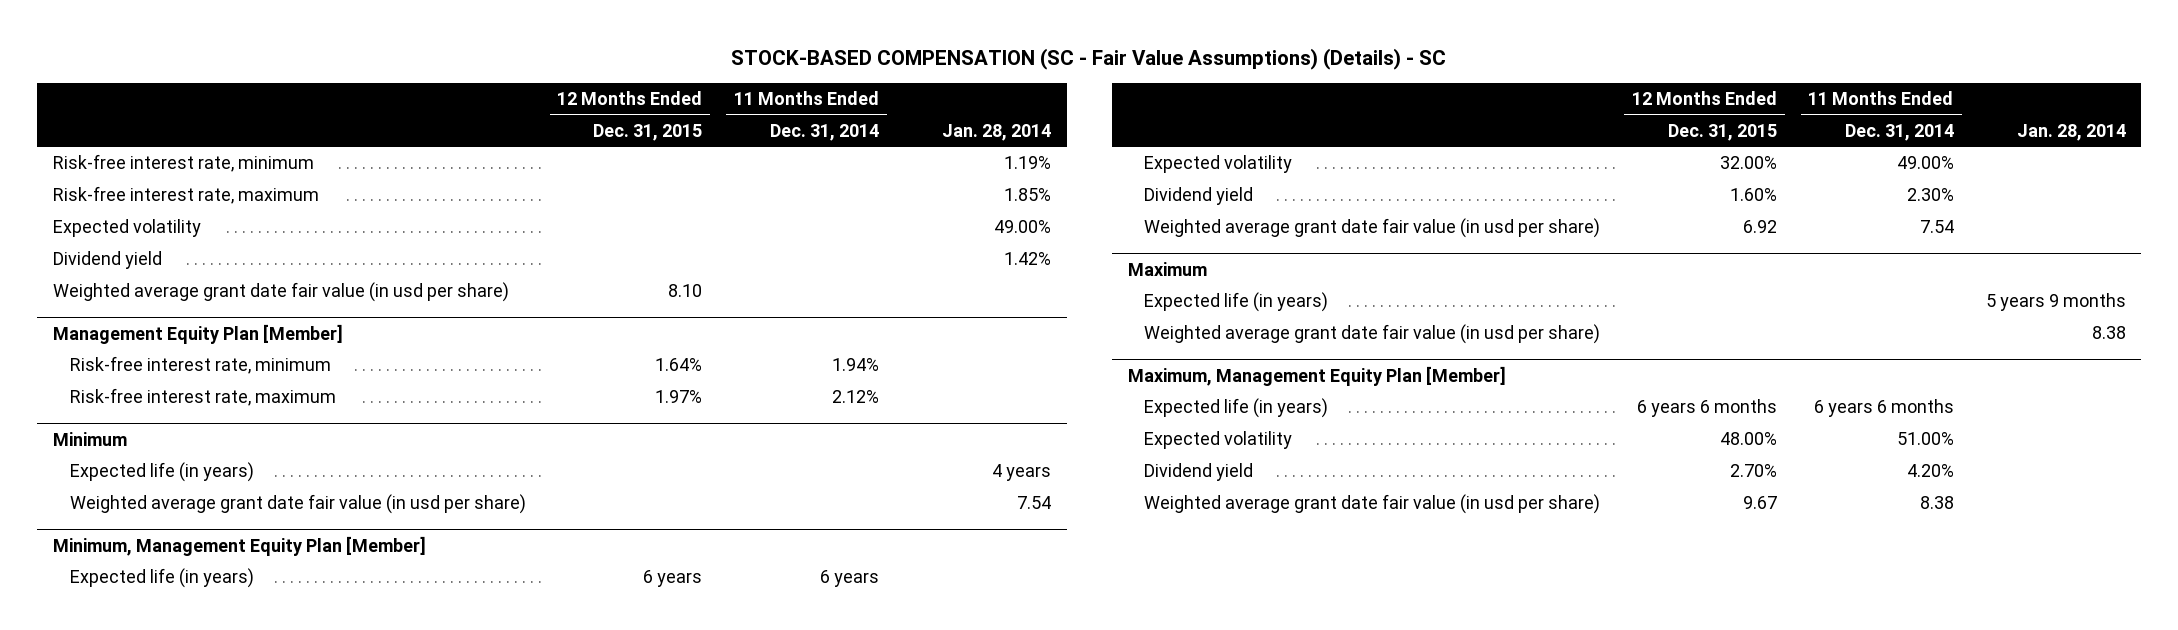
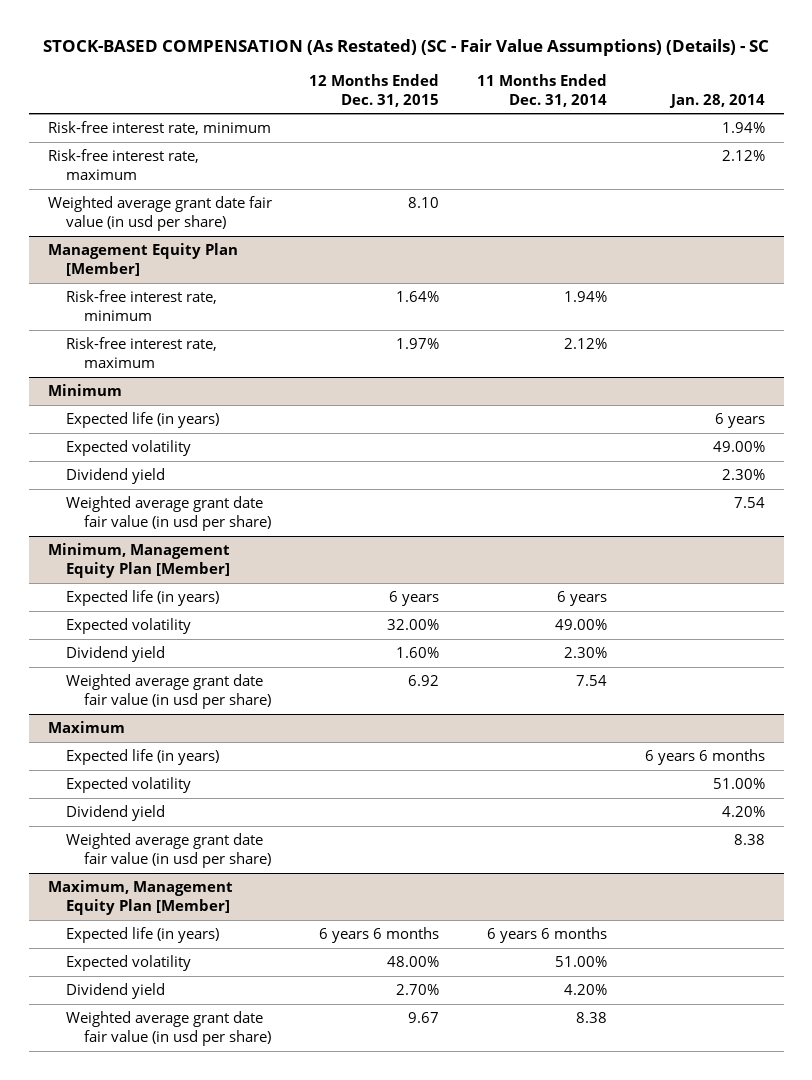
[731,48,1447,71] STOCK-BASED COMPENSATION (SC - Fair Value Assumptions) (Details) - SC -> [43,38,770,56] STOCK-BASED COMPENSATION (As Restated) (SC - Fair Value Assumptions) (Details) - SC
[52,219,201,238] Expected volatility -> none
[52,251,162,270] Dividend yield -> none
[1003,156,1051,170] 1.19% -> [721,122,765,134] 1.94%
[1003,188,1051,202] 1.85% -> [721,150,765,162] 2.12%
[991,464,1051,482] 4 years -> [714,413,765,429] 6 years
none -> [65,440,191,457] Expected volatility
none -> [65,468,165,485] Dividend yield
[1985,293,2126,312] 5 years 9 months -> [644,749,765,766] 6 years 6 months
none -> [65,777,191,794] Expected volatility
none -> [65,805,165,822] Dividend yield

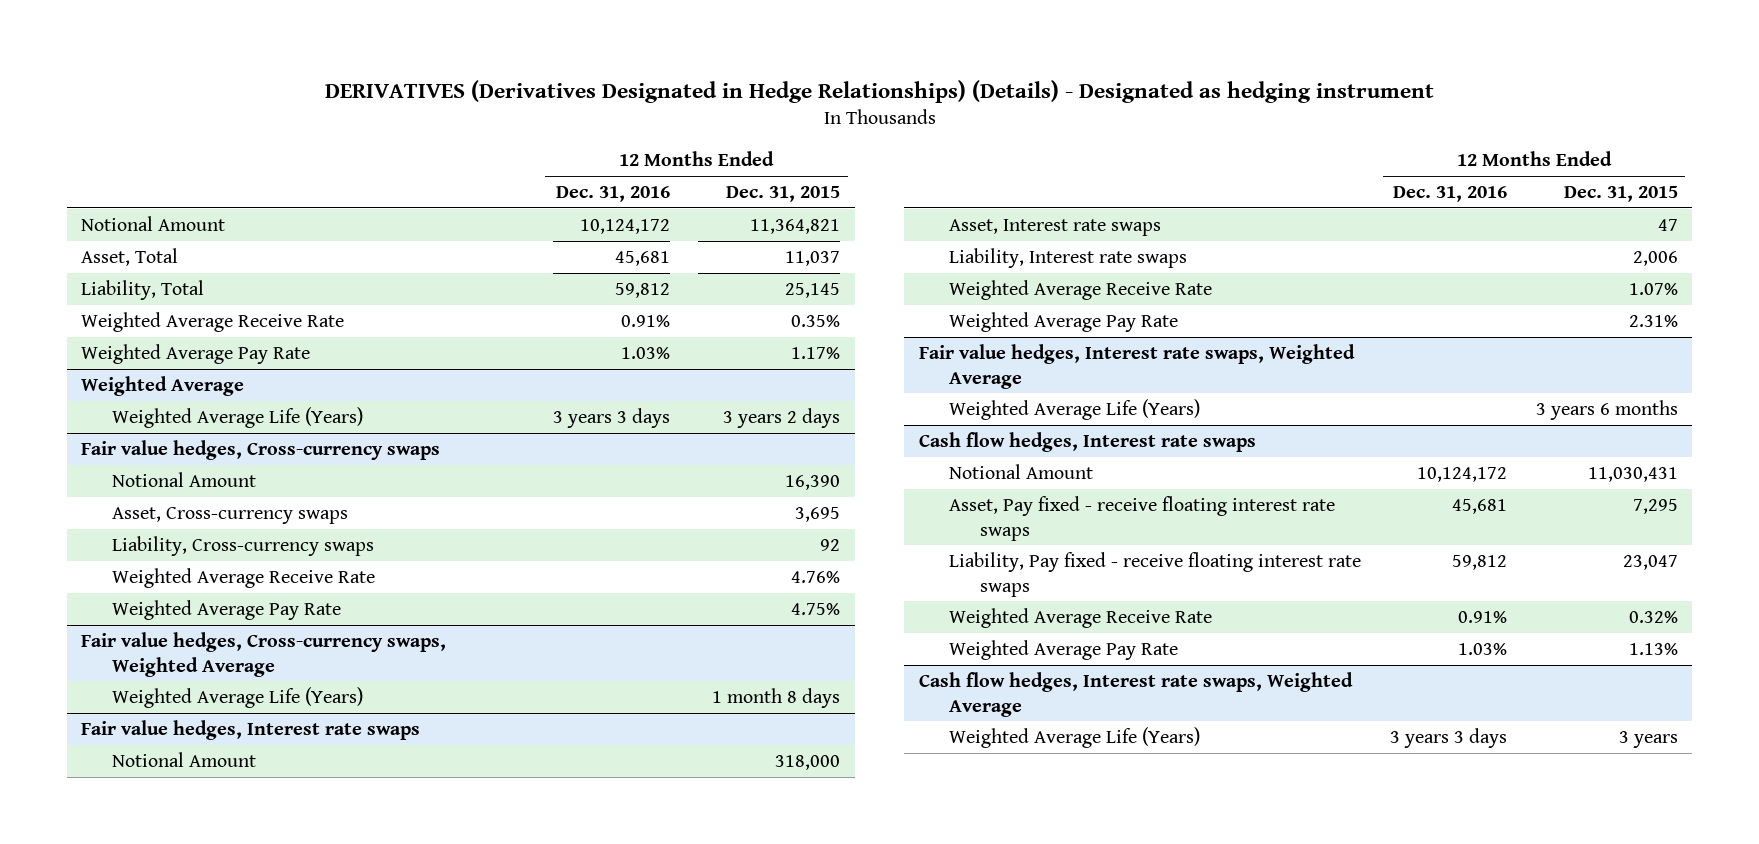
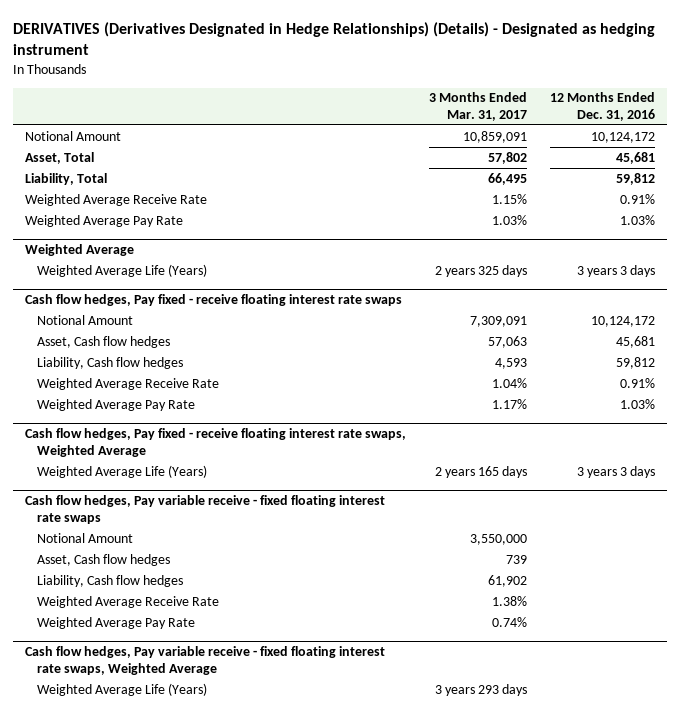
[726,186,841,203] Dec. 31, 2015 -> none
none -> [428,92,527,121] 3 Months Ended Mar. 31, 2017
[81,440,441,461] Fair value hedges, Cross-currency swaps -> none
[111,472,256,488] Notional Amount -> none
[111,507,348,525] Asset, Cross-currency swaps -> none
[111,536,374,557] Liability, Cross-currency swaps -> none
[111,568,375,589] Weighted Average Receive Rate -> none
[111,600,341,621] Weighted Average Pay Rate -> none
[81,632,447,677] Fair value hedges, Cross-currency swaps, Weighted Average -> none
[111,687,363,709] Weighted Average Life (Years) -> none
[81,720,421,741] Fair value hedges, Interest rate swaps -> none
[111,752,256,768] Notional Amount -> none
[949,219,1162,237] Asset, Interest rate swaps -> none
[949,248,1188,269] Liability, Interest rate swaps -> none
[949,280,1213,301] Weighted Average Receive Rate -> none
[949,312,1179,333] Weighted Average Pay Rate -> none
[918,344,1355,389] Fair value hedges, Interest rate swaps, Weighted Average -> none
[949,399,1201,421] Weighted Average Life (Years) -> none
[918,432,1256,453] Cash flow hedges, Interest rate swaps -> [24,294,402,307] Cash flow hedges, Pay fixed - receive floating interest rate swaps
[949,496,1336,541] Asset, Pay fixed - receive floating interest rate swaps -> [37,335,171,348] Asset, Cash flow hedges
[949,552,1362,597] Liability, Pay fixed - receive floating interest rate swaps -> [37,356,184,369] Liability, Cash flow hedges
[918,672,1353,717] Cash flow hedges, Interest rate swaps, Weighted Average -> [24,428,406,457] Cash flow hedges, Pay fixed - receive floating interest rate swaps, Weighted Average
none -> [24,495,385,524] Cash flow hedges, Pay variable receive - fixed floating interest rate swaps
none -> [37,532,134,543] Notional Amount
none -> [37,553,171,566] Asset, Cash flow hedges
none -> [37,574,184,587] Liability, Cash flow hedges
none -> [37,595,220,608] Weighted Average Receive Rate
none -> [37,616,196,629] Weighted Average Pay Rate
none -> [24,646,385,675] Cash flow hedges, Pay variable receive - fixed floating interest rate swaps, Weighted Average
none -> [37,682,208,696] Weighted Average Life (Years)

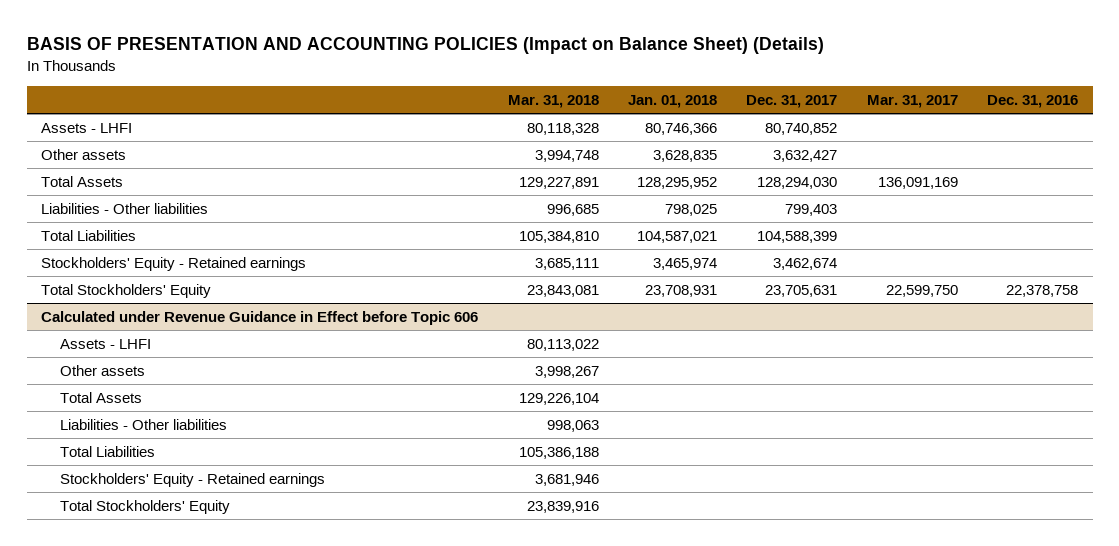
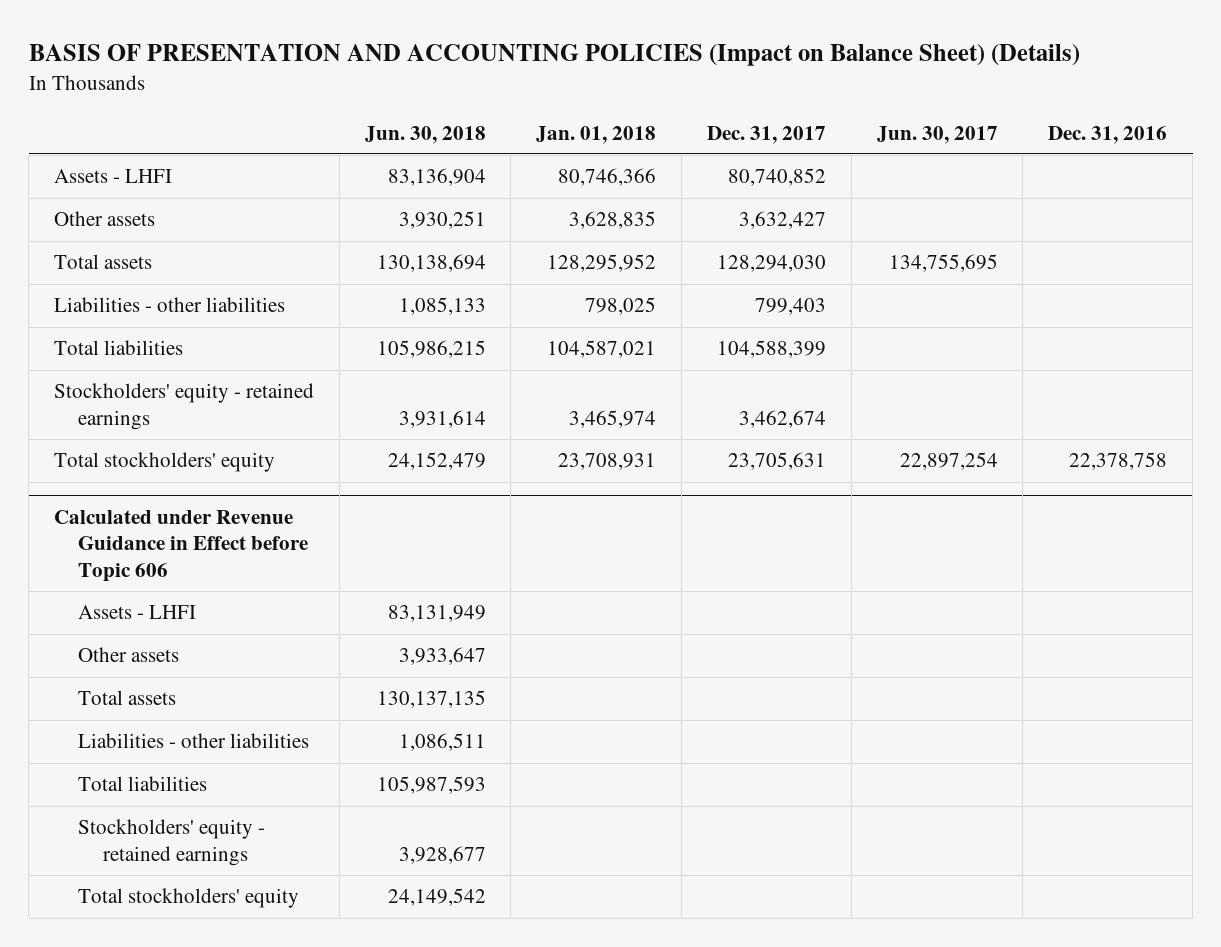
[507,94,599,108] Mar. 31, 2018 -> none
[866,94,958,108] Mar. 31, 2017 -> none
none -> [364,125,486,144] Jun. 30, 2018
none -> [876,125,998,144] Jun. 30, 2017
[41,175,124,187] Total Assets -> [53,254,152,270] Total assets
[41,202,209,214] Liabilities - Other liabilities -> [53,297,285,313] Liabilities - other liabilities
[41,229,137,241] Total Liabilities -> [53,340,183,356] Total liabilities
[41,256,307,271] Stockholders' Equity - Retained earnings -> [53,383,314,430] Stockholders' equity - retained earnings
[41,283,212,298] Total Stockholders' Equity -> [53,452,275,473] Total stockholders' equity
[59,391,142,403] Total Assets -> [78,690,177,706] Total assets
[59,418,227,430] Liabilities - Other liabilities -> [78,733,310,749] Liabilities - other liabilities
[59,445,155,457] Total Liabilities -> [78,776,208,792] Total liabilities
[59,472,325,487] Stockholders' Equity - Retained earnings -> [78,819,266,866] Stockholders' equity - retained earnings
[59,499,230,514] Total Stockholders' Equity -> [78,888,300,909] Total stockholders' equity

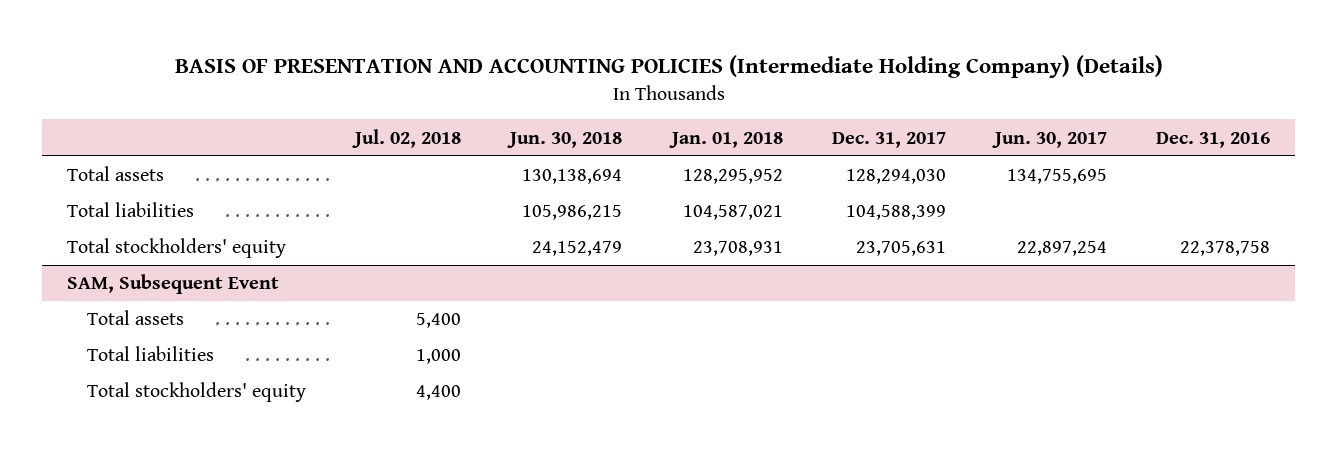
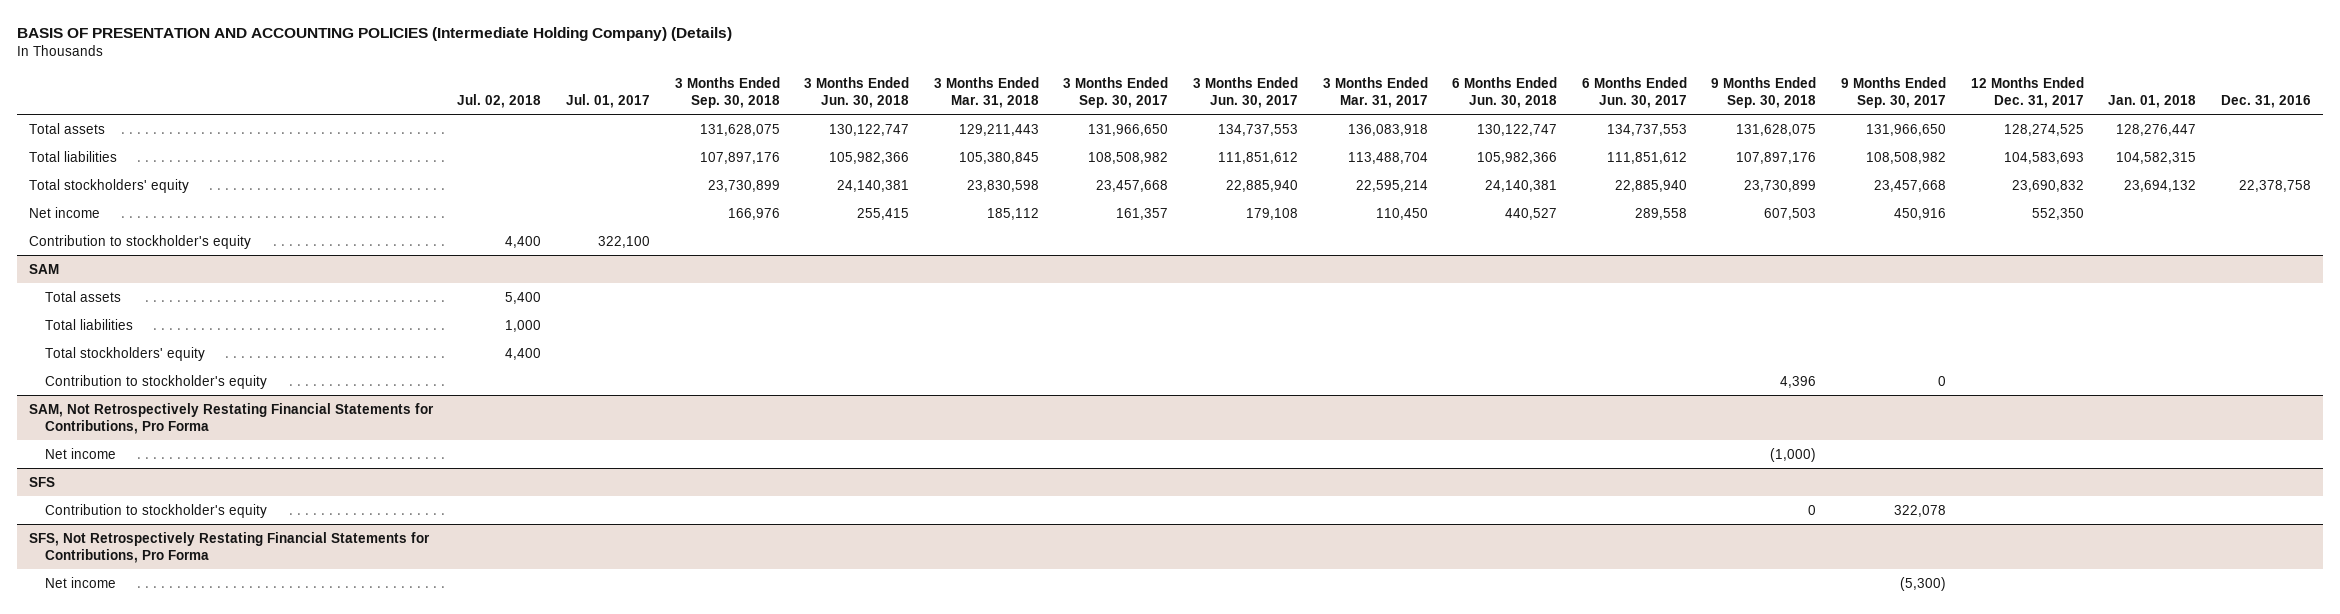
[507,131,623,148] Jun. 30, 2018 -> none
[831,131,946,148] Dec. 31, 2017 -> none
[992,131,1108,148] Jun. 30, 2017 -> none
none -> [566,94,651,109] Jul. 01, 2017
none -> [674,76,780,109] 3 Months Ended Sep. 30, 2018
none -> [804,76,910,109] 3 Months Ended Jun. 30, 2018
none -> [933,76,1039,109] 3 Months Ended Mar. 31, 2018
none -> [1063,76,1169,109] 3 Months Ended Sep. 30, 2017
none -> [1193,76,1299,109] 3 Months Ended Jun. 30, 2017
none -> [1322,76,1428,109] 3 Months Ended Mar. 31, 2017
none -> [1452,76,1558,109] 6 Months Ended Jun. 30, 2018
none -> [1581,76,1687,109] 6 Months Ended Jun. 30, 2017
none -> [1711,76,1817,109] 9 Months Ended Sep. 30, 2018
none -> [1840,76,1946,109] 9 Months Ended Sep. 30, 2017
none -> [1970,76,2084,109] 12 Months Ended Dec. 31, 2017
[682,169,783,185] 128,295,952 -> [2116,123,2197,136] 128,276,447
[682,205,783,221] 104,587,021 -> [2116,151,2197,164] 104,582,315
[692,241,783,257] 23,708,931 -> [2124,179,2197,192] 23,694,132
none -> [28,206,100,218] Net income
none -> [28,234,251,249] Contribution to stockholder's equity
[67,274,280,295] SAM, Subsequent Event -> [28,263,59,274] SAM
none -> [44,374,267,389] Contribution to stockholder's equity
none -> [28,402,434,434] SAM, Not Retrospectively Restating Financial Statements for Contributions, Pro Forma
none -> [44,447,116,459] Net income
none -> [28,476,55,487] SFS
none -> [44,503,267,518] Contribution to stockholder's equity
none -> [28,531,430,563] SFS, Not Retrospectively Restating Financial Statements for Contributions, Pro Forma
none -> [44,576,116,588] Net income

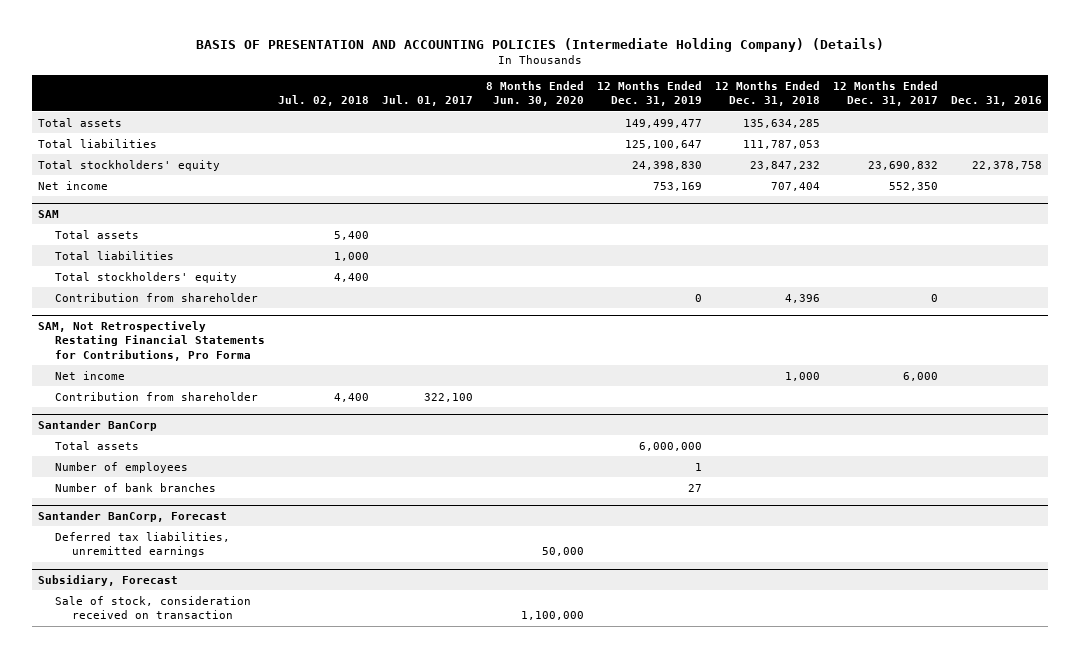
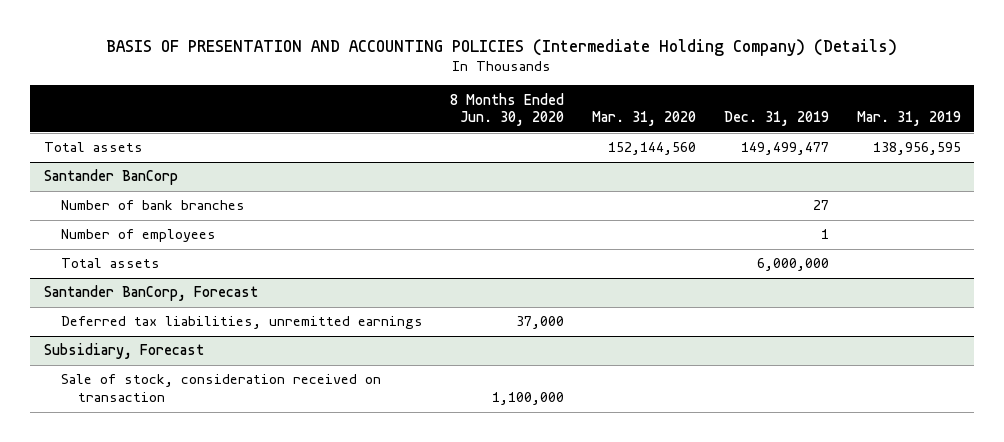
[277,95,369,107] Jul. 02, 2018 -> none
[381,95,473,107] Jul. 01, 2017 -> none
[596,80,702,107] 12 Months Ended Dec. 31, 2019 -> none
[714,80,820,107] 12 Months Ended Dec. 31, 2018 -> none
[832,80,938,107] 12 Months Ended Dec. 31, 2017 -> none
[950,96,1042,107] Dec. 31, 2016 -> none
none -> [592,111,697,127] Mar. 31, 2020
none -> [723,111,829,127] Dec. 31, 2019
none -> [856,111,961,127] Mar. 31, 2019
[38,138,158,148] Total liabilities -> none
[38,159,221,171] Total stockholders' equity -> none
[38,180,109,190] Net income -> none
[38,209,60,218] SAM -> none
[54,229,139,239] Total assets -> none
[54,250,174,260] Total liabilities -> none
[54,271,237,283] Total stockholders' equity -> none
[54,292,258,302] Contribution from shareholder -> none
[38,320,265,361] SAM, Not Retrospectively Restating Financial Statements for Contributions, Pro Forma -> none
[54,370,125,380] Net income -> none
[54,391,258,401] Contribution from shareholder -> none
[54,461,188,473] Number of employees -> [60,229,216,243] Number of employees
[54,440,139,450] Total assets -> [60,258,160,269] Total assets
[541,547,584,557] 50,000 -> [516,316,565,330] 37,000

